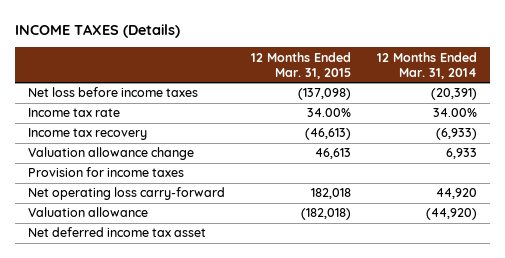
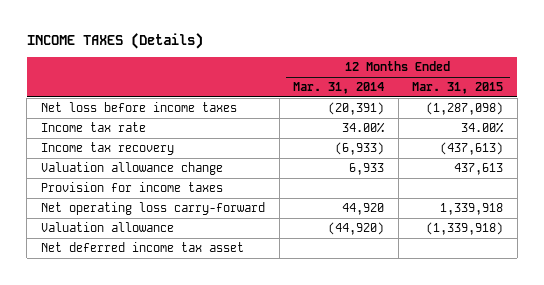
[297,88,351,101] (137,098) -> [426,101,504,115] (1,287,098)
[304,128,351,141] (46,613) -> [440,141,504,155] (437,613)
[314,148,351,160] 46,613 -> [454,162,504,175] 437,613
[310,188,351,200] 182,018 -> [440,202,504,215] 1,339,918
[300,208,351,221] (182,018) -> [426,221,504,235] (1,339,918)

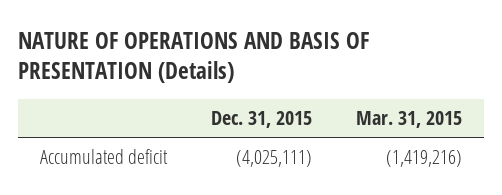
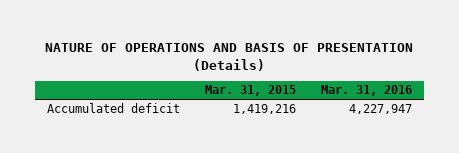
[211,110,313,128] Dec. 31, 2015 -> none
none -> [320,85,412,97] Mar. 31, 2016
[386,150,463,168] (1,419,216) -> [232,104,296,115] 1,419,216

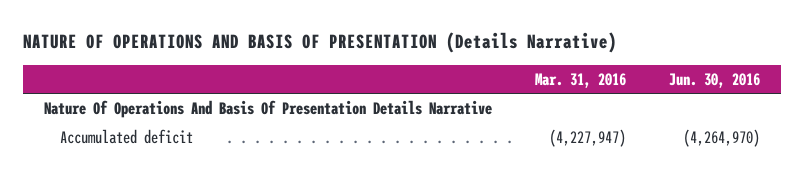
[45,43,414,71] NATURE OF OPERATIONS AND BASIS OF PRESENTATION (Details) -> [22,32,617,54] NATURE OF OPERATIONS AND BASIS OF PRESENTATION (Details Narrative)
[204,85,296,97] Mar. 31, 2015 -> none
none -> [668,72,760,88] Jun. 30, 2016
none -> [43,100,492,119] Nature Of Operations And Basis Of Presentation Details Narrative
[348,104,412,115] 4,227,947 -> [548,129,626,148] (4,227,947)

